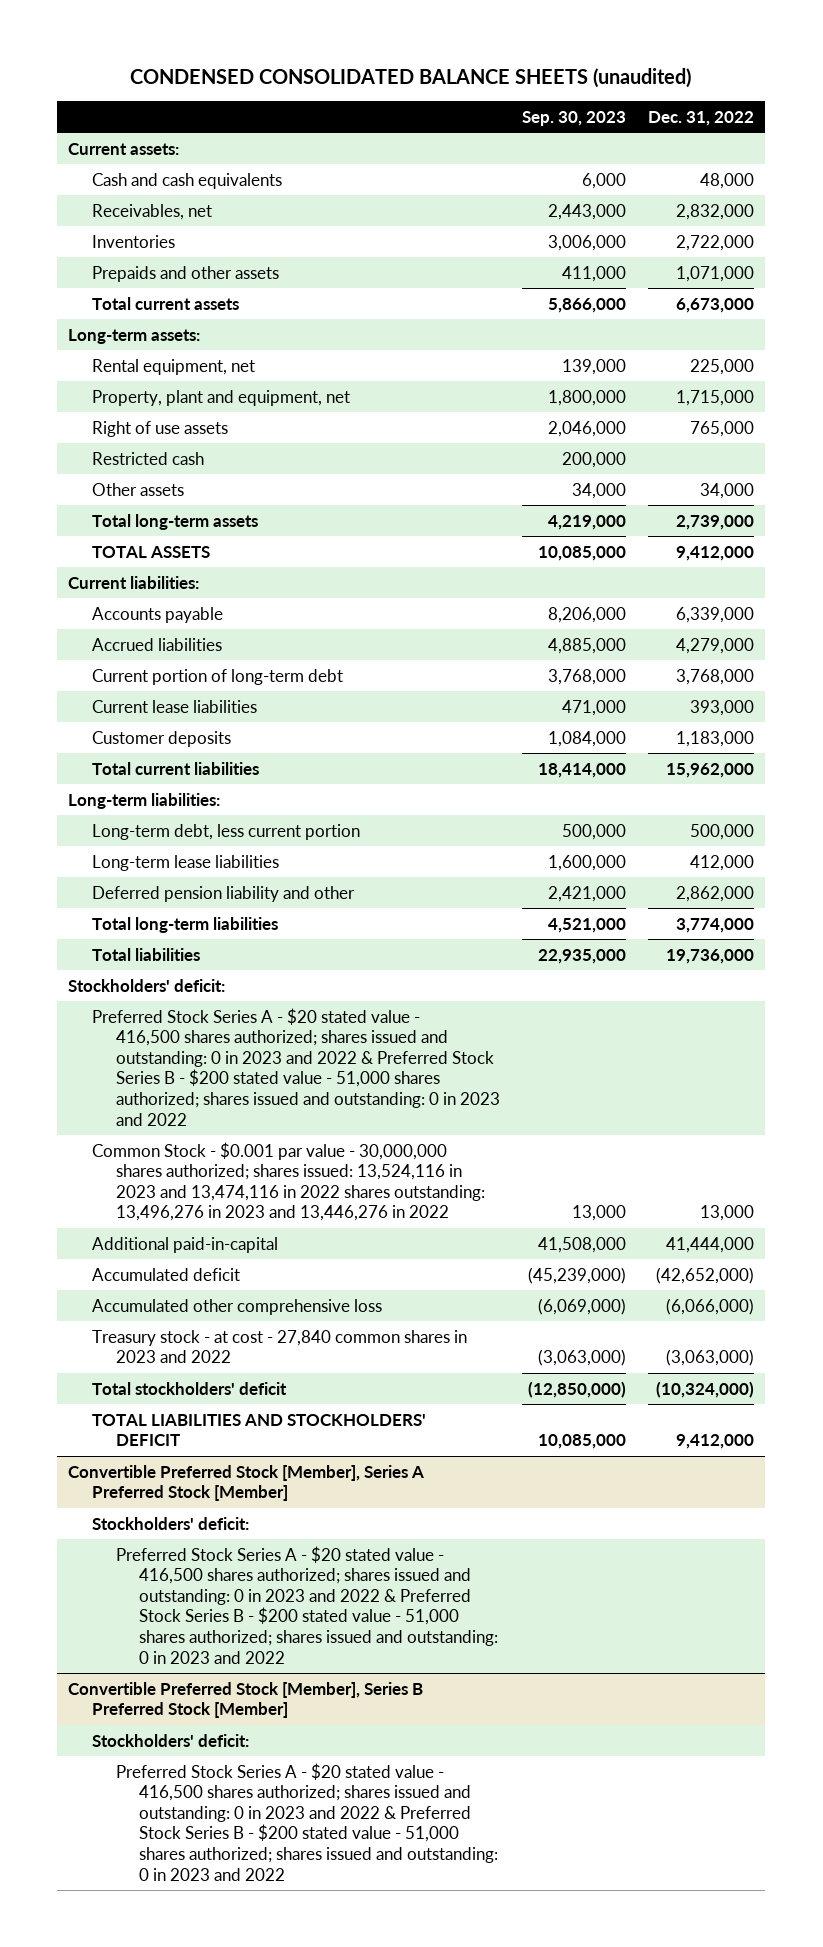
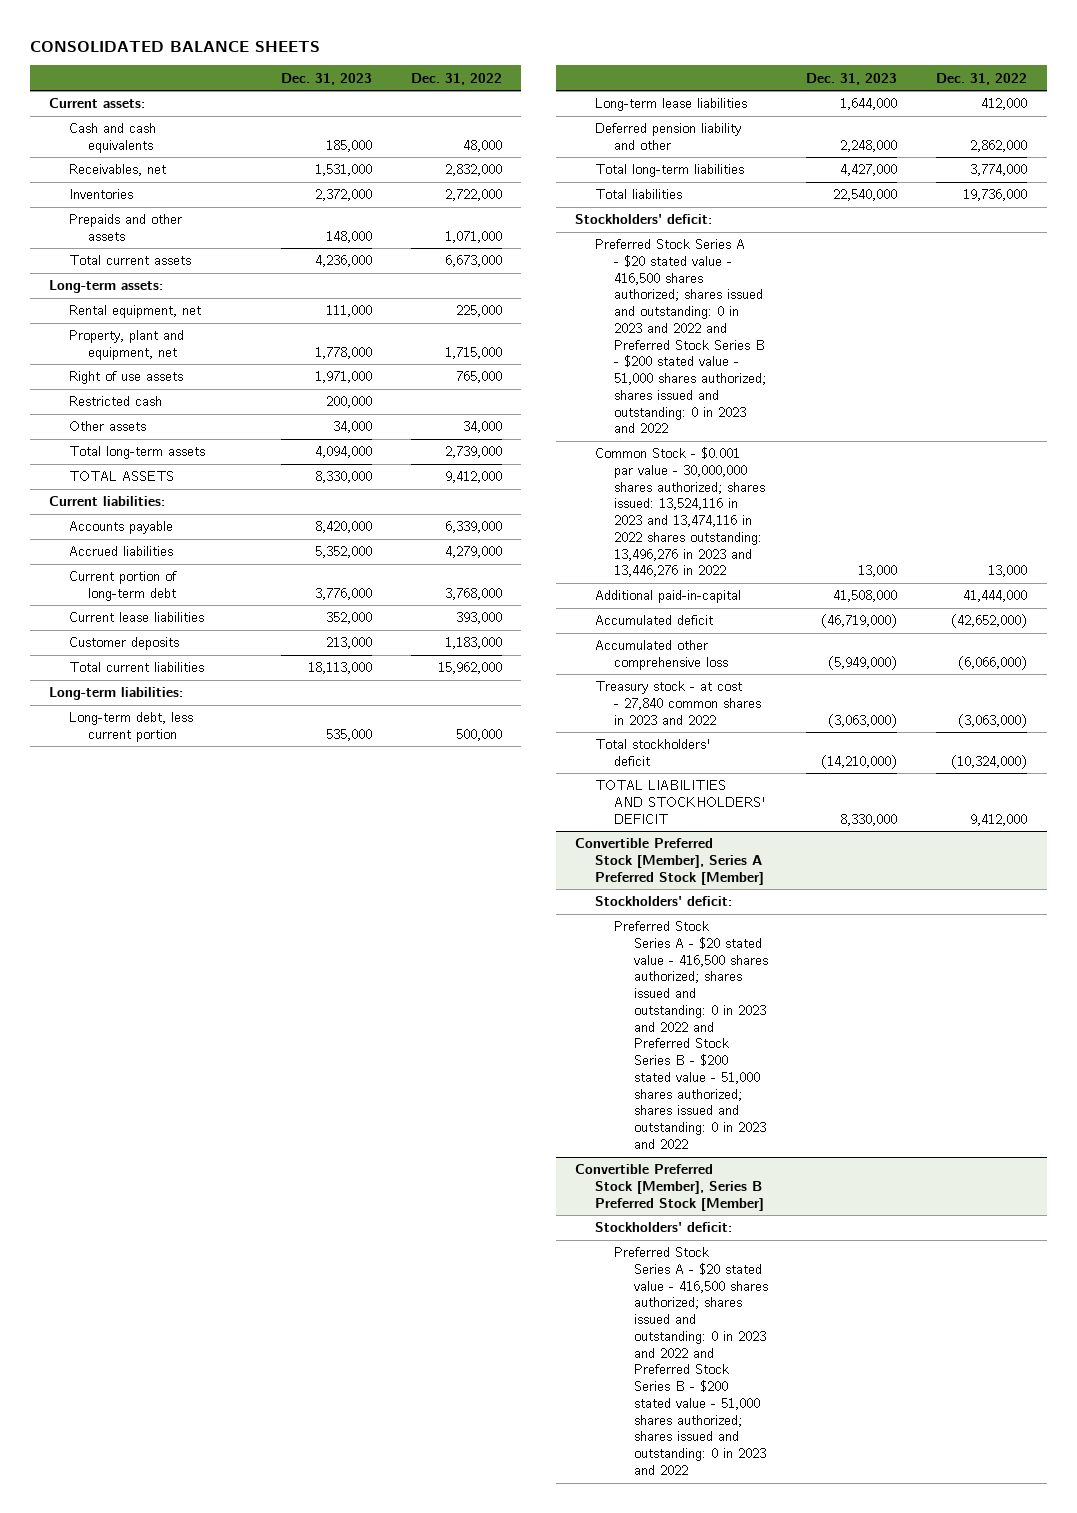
[130,67,692,88] CONDENSED CONSOLIDATED BALANCE SHEETS (unaudited) -> [30,40,321,52] CONSOLIDATED BALANCE SHEETS
[521,110,626,126] Sep. 30, 2023 -> none
none -> [280,72,372,85] Dec. 31, 2023
[91,1007,500,1126] Preferred Stock Series A - $20 stated value - 416,500 shares authorized; shares issued and outstanding: 0 in 2023 and 2022 & Preferred Stock Series B - $200 stated value - 51,000 shares authorized; shares issued and outstanding: 0 in 2023 and 2022 -> [594,239,767,434] Preferred Stock Series A - $20 stated value - 416,500 shares authorized; shares issued and outstanding: 0 in 2023 and 2022 and Preferred Stock Series B - $200 stated value - 51,000 shares authorized; shares issued and outstanding: 0 in 2023 and 2022
[115,1545,499,1664] Preferred Stock Series A - $20 stated value - 416,500 shares authorized; shares issued and outstanding: 0 in 2023 and 2022 & Preferred Stock Series B - $200 stated value - 51,000 shares authorized; shares issued and outstanding: 0 in 2023 and 2022 -> [614,921,768,1149] Preferred Stock Series A - $20 stated value - 416,500 shares authorized; shares issued and outstanding: 0 in 2023 and 2022 and Preferred Stock Series B - $200 stated value - 51,000 shares authorized; shares issued and outstanding: 0 in 2023 and 2022
[115,1762,499,1881] Preferred Stock Series A - $20 stated value - 416,500 shares authorized; shares issued and outstanding: 0 in 2023 and 2022 & Preferred Stock Series B - $200 stated value - 51,000 shares authorized; shares issued and outstanding: 0 in 2023 and 2022 -> [614,1247,768,1475] Preferred Stock Series A - $20 stated value - 416,500 shares authorized; shares issued and outstanding: 0 in 2023 and 2022 and Preferred Stock Series B - $200 stated value - 51,000 shares authorized; shares issued and outstanding: 0 in 2023 and 2022

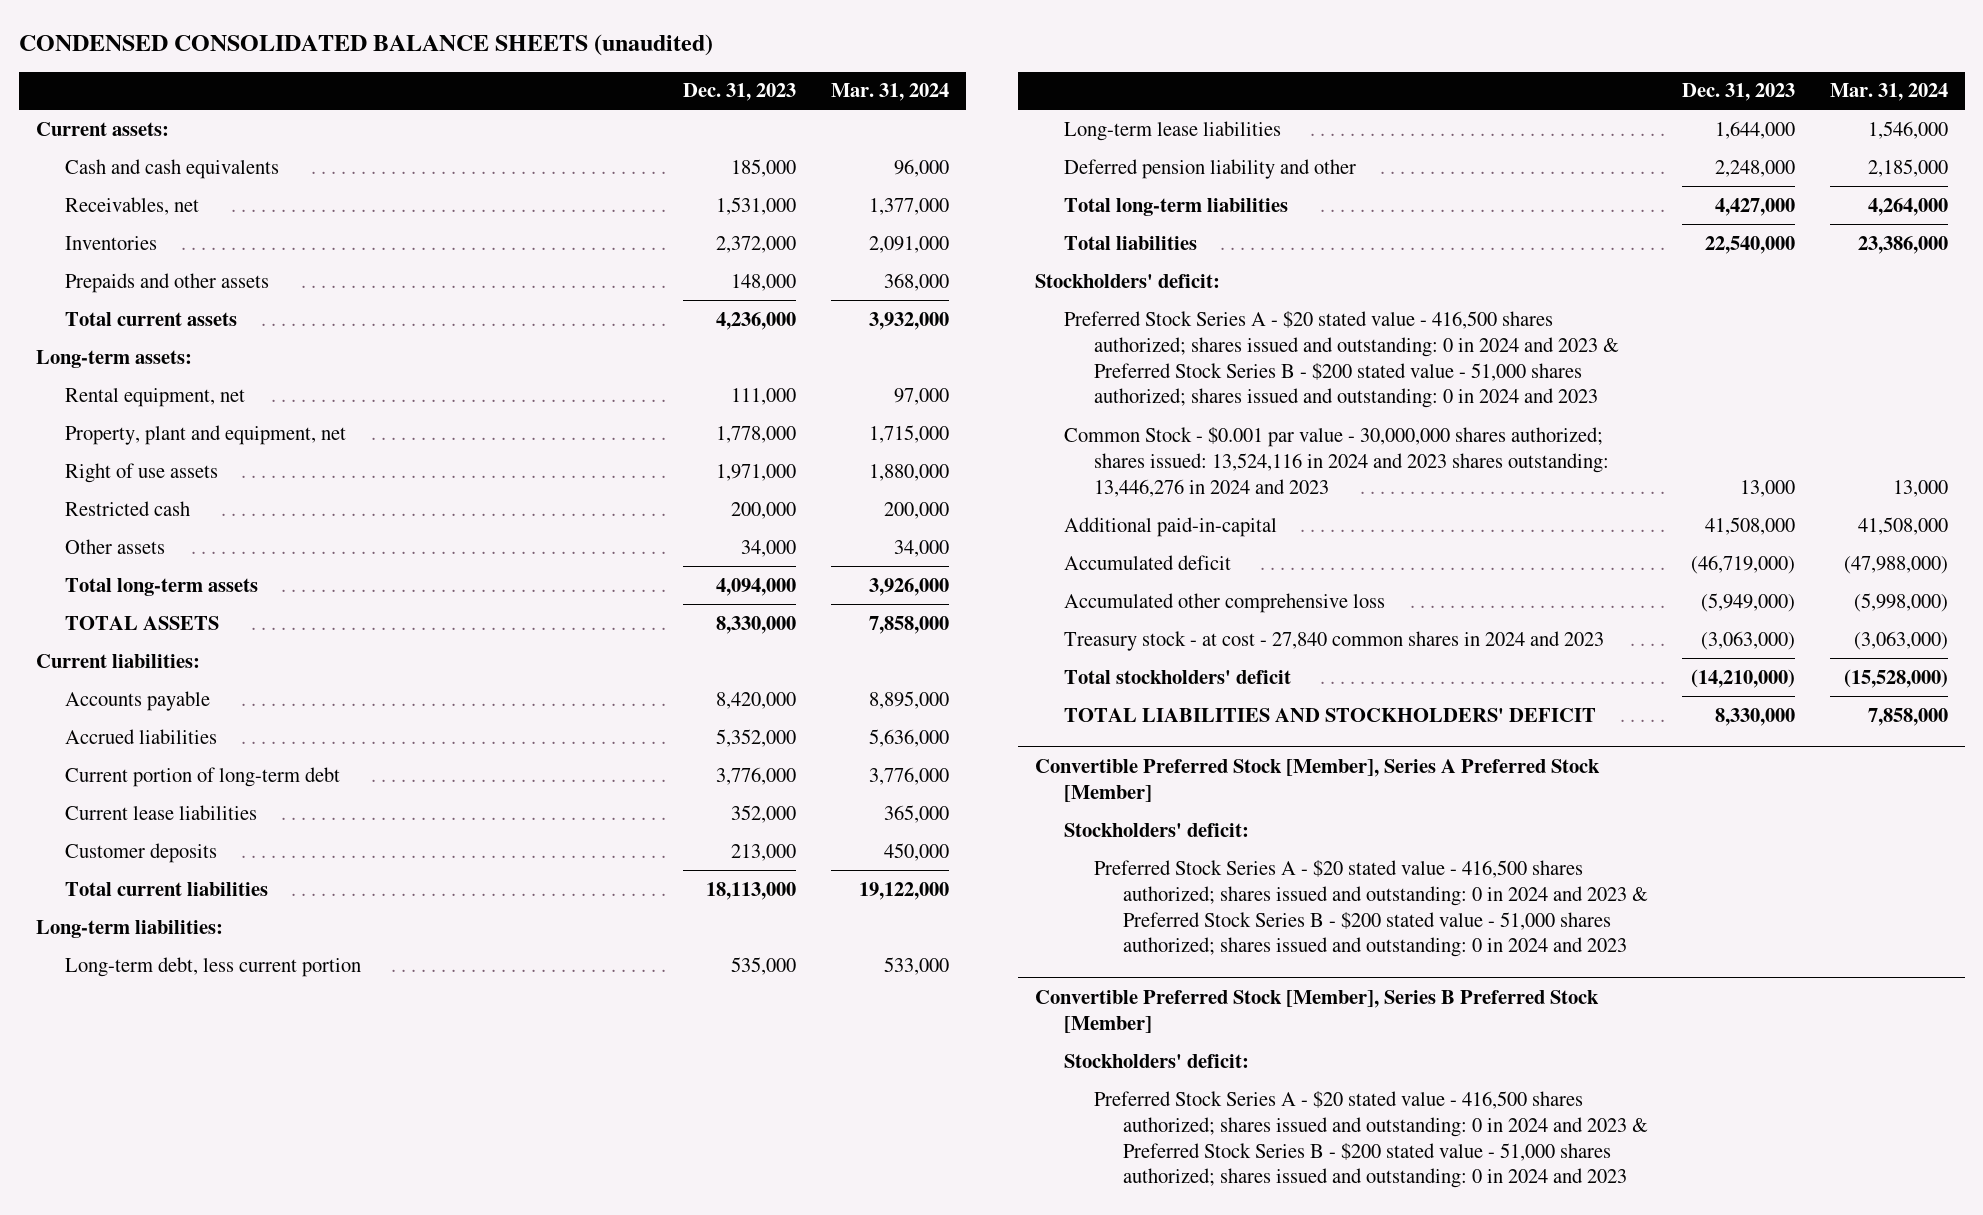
[30,40,321,52] CONSOLIDATED BALANCE SHEETS -> [18,33,713,56] CONDENSED CONSOLIDATED BALANCE SHEETS (unaudited)
[410,72,502,85] Dec. 31, 2022 -> none
none -> [830,83,949,102] Mar. 31, 2024
[594,239,767,434] Preferred Stock Series A - $20 stated value - 416,500 shares authorized; shares issued and outstanding: 0 in 2023 and 2022 and Preferred Stock Series B - $200 stated value - 51,000 shares authorized; shares issued and outstanding: 0 in 2023 and 2022 -> [1064,310,1619,409] Preferred Stock Series A - $20 stated value - 416,500 shares authorized; shares issued and outstanding: 0 in 2024 and 2023 & Preferred Stock Series B - $200 stated value - 51,000 shares authorized; shares issued and outstanding: 0 in 2024 and 2023
[594,447,766,578] Common Stock - $0.001 par value - 30,000,000 shares authorized; shares issued: 13,524,116 in 2023 and 13,474,116 in 2022 shares outstanding: 13,496,276 in 2023 and 13,446,276 in 2022 -> [1064,426,1609,497] Common Stock - $0.001 par value - 30,000,000 shares authorized; shares issued: 13,524,116 in 2024 and 2023 shares outstanding: 13,446,276 in 2024 and 2023
[594,681,762,725] Treasury stock - at cost - 27,840 common shares in 2023 and 2022 -> [1064,630,1605,651] Treasury stock - at cost - 27,840 common shares in 2024 and 2023
[614,921,768,1149] Preferred Stock Series A - $20 stated value - 416,500 shares authorized; shares issued and outstanding: 0 in 2023 and 2022 and Preferred Stock Series B - $200 stated value - 51,000 shares authorized; shares issued and outstanding: 0 in 2023 and 2022 -> [1093,859,1649,958] Preferred Stock Series A - $20 stated value - 416,500 shares authorized; shares issued and outstanding: 0 in 2024 and 2023 & Preferred Stock Series B - $200 stated value - 51,000 shares authorized; shares issued and outstanding: 0 in 2024 and 2023
[614,1247,768,1475] Preferred Stock Series A - $20 stated value - 416,500 shares authorized; shares issued and outstanding: 0 in 2023 and 2022 and Preferred Stock Series B - $200 stated value - 51,000 shares authorized; shares issued and outstanding: 0 in 2023 and 2022 -> [1093,1090,1649,1189] Preferred Stock Series A - $20 stated value - 416,500 shares authorized; shares issued and outstanding: 0 in 2024 and 2023 & Preferred Stock Series B - $200 stated value - 51,000 shares authorized; shares issued and outstanding: 0 in 2024 and 2023

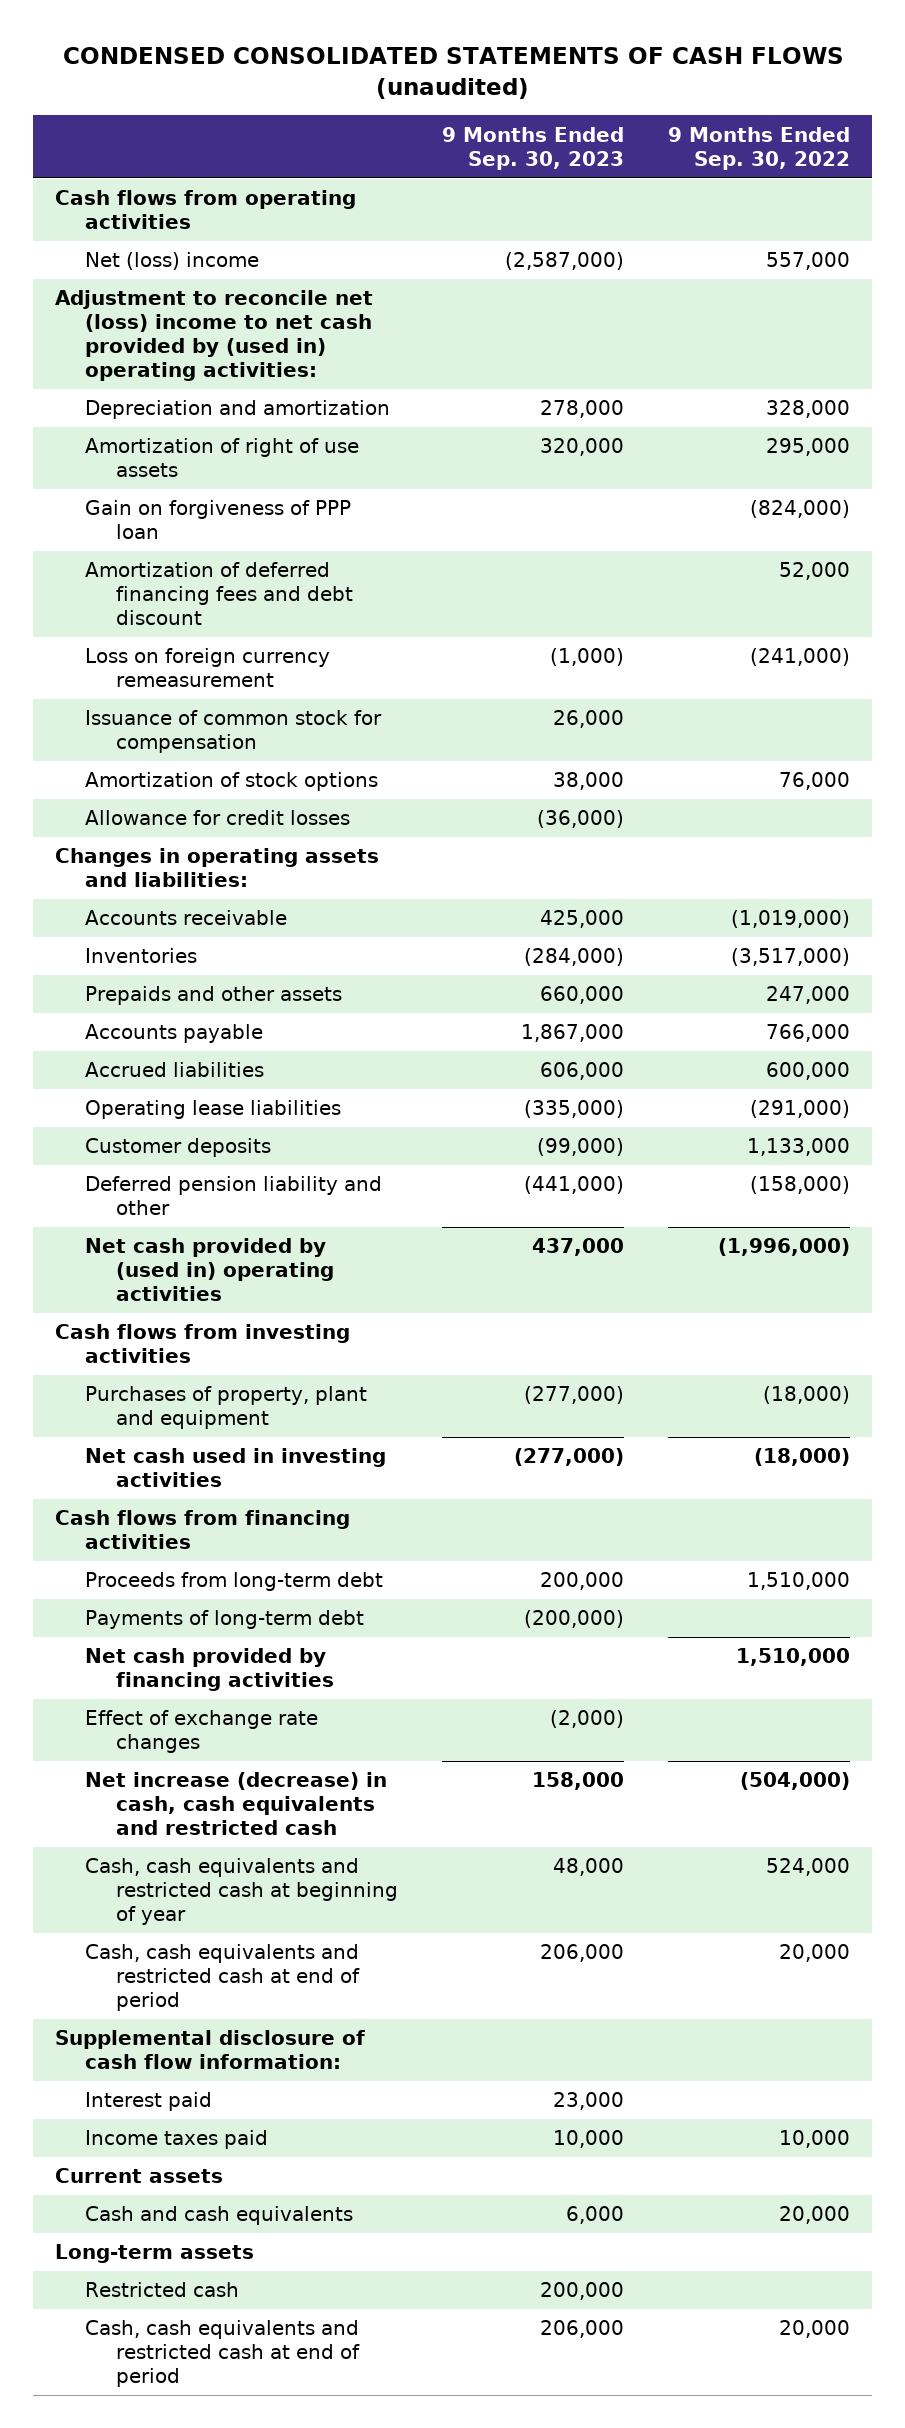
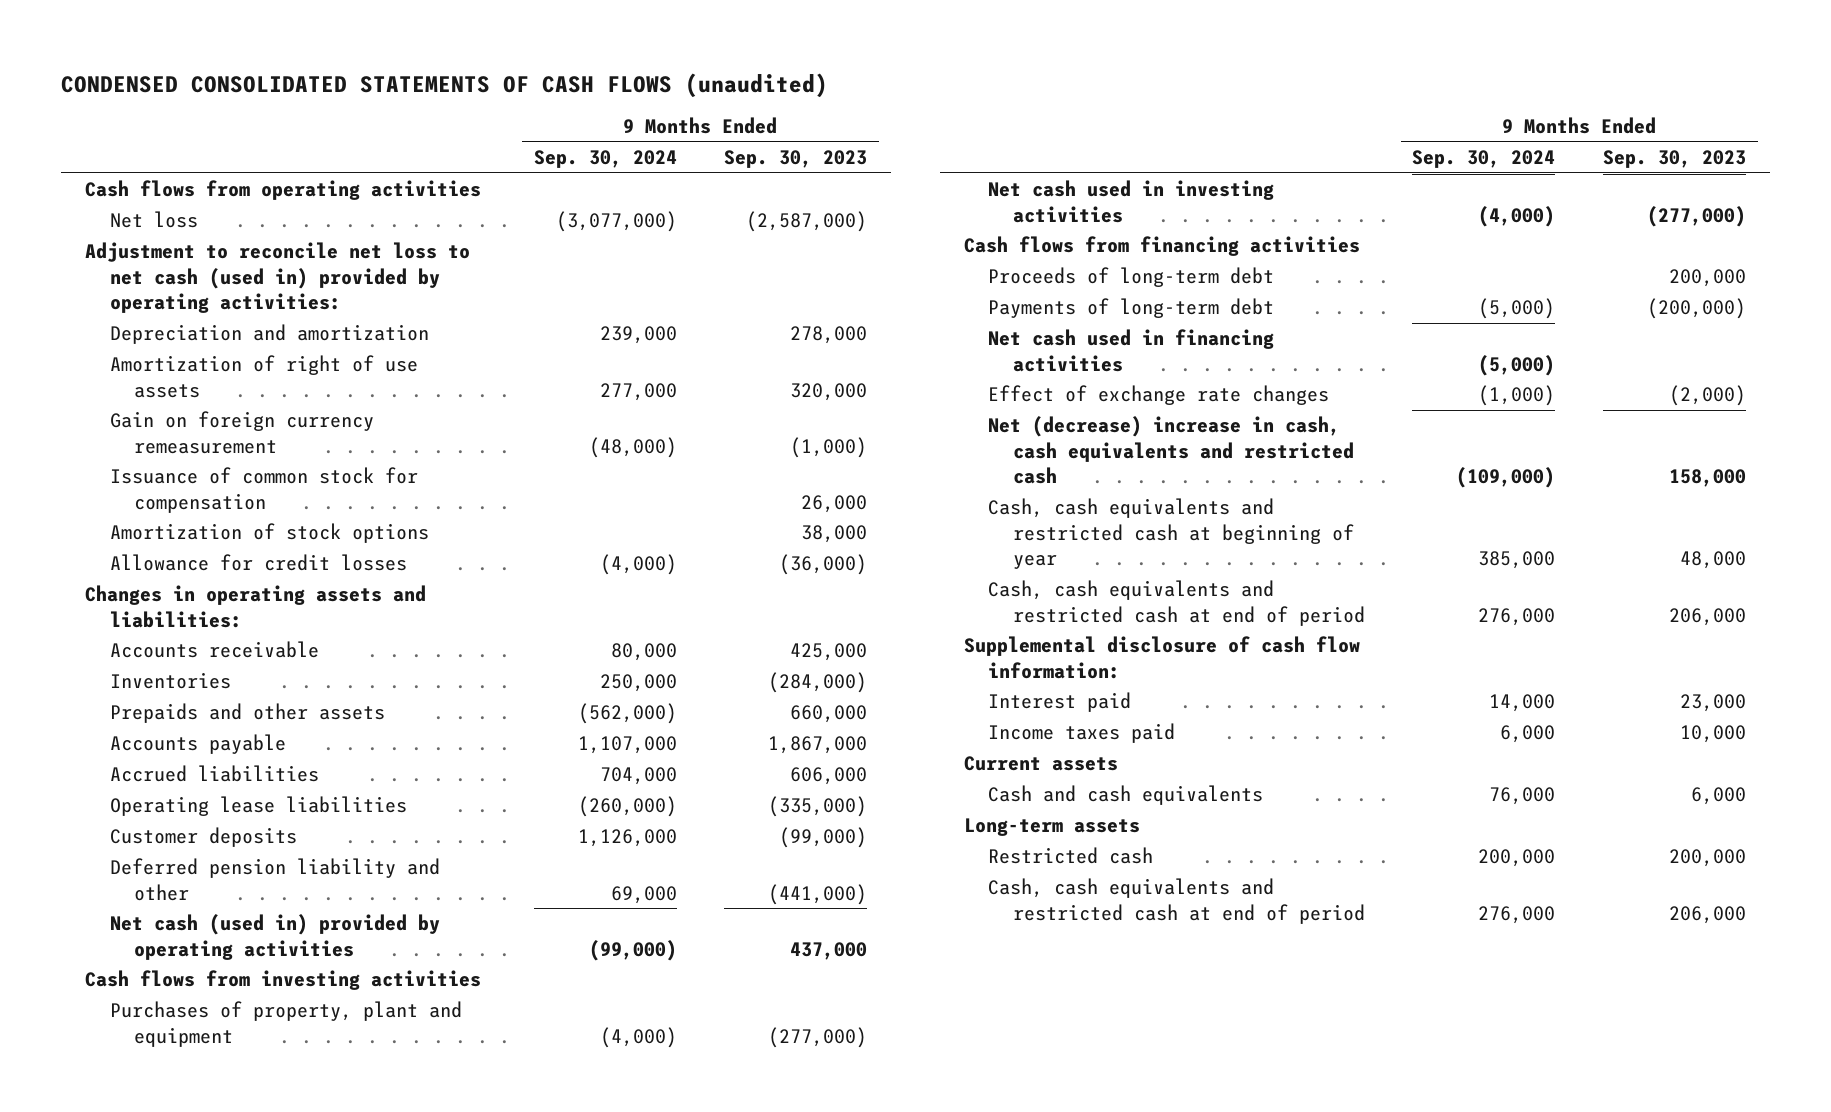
[668,126,851,170] 9 Months Ended Sep. 30, 2022 -> none
none -> [533,150,677,169] Sep. 30, 2024
[85,252,260,271] Net (loss) income -> [109,211,198,229] Net loss
[54,290,373,382] Adjustment to reconcile net (loss) income to net cash provided by (used in) operating activities: -> [84,242,470,314] Adjustment to reconcile net loss to net cash (used in) provided by operating activities:
[85,500,352,540] Gain on forgiveness of PPP loan -> none
[85,562,354,626] Amortization of deferred financing fees and debt discount -> none
[85,648,331,688] Loss on foreign currency remeasurement -> [109,411,374,454] Gain on foreign currency remeasurement
[85,1238,335,1302] Net cash provided by (used in) operating activities -> [109,914,440,960] Net cash (used in) provided by operating activities
[85,1572,384,1592] Proceeds from long-term debt -> [988,267,1275,288] Proceeds of long-term debt
[85,1648,335,1692] Net cash provided by financing activities -> [988,329,1275,372] Net cash used in financing activities
[85,1772,388,1836] Net increase (decrease) in cash, cash equivalents and restricted cash -> [988,416,1354,485] Net (decrease) increase in cash, cash equivalents and restricted cash

